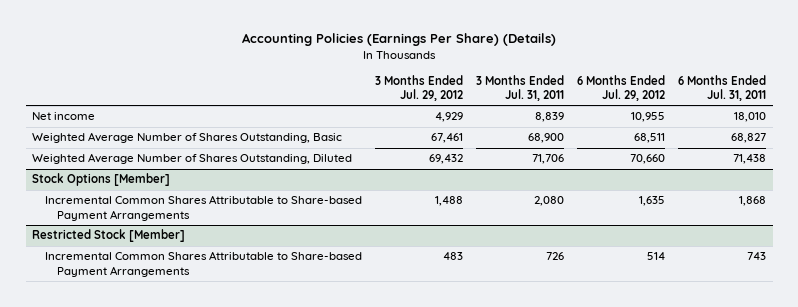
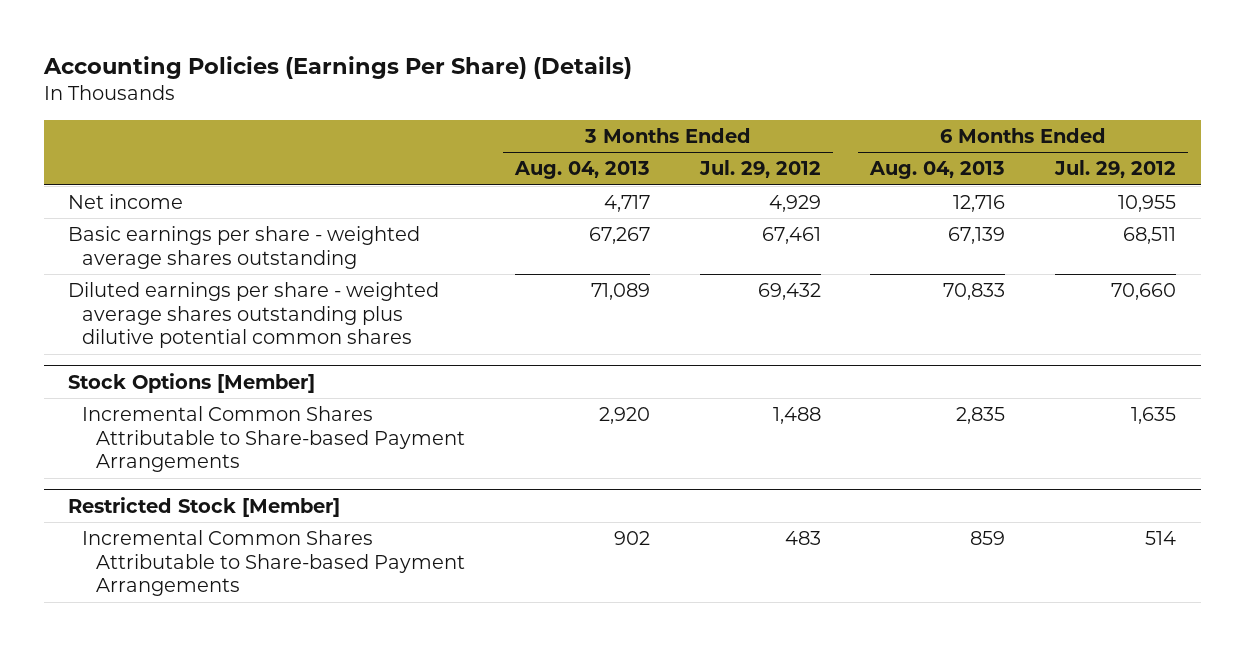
[475,74,564,101] 3 Months Ended Jul. 31, 2011 -> none
[678,74,767,101] 6 Months Ended Jul. 31, 2011 -> none
none -> [514,161,651,180] Aug. 04, 2013
none -> [869,161,1006,180] Aug. 04, 2013
[32,132,343,144] Weighted Average Number of Shares Outstanding, Basic -> [68,226,421,269] Basic earnings per share - weighted average shares outstanding
[32,153,353,165] Weighted Average Number of Shares Outstanding, Diluted -> [68,282,440,349] Diluted earnings per share - weighted average shares outstanding plus dilutive potential common shares

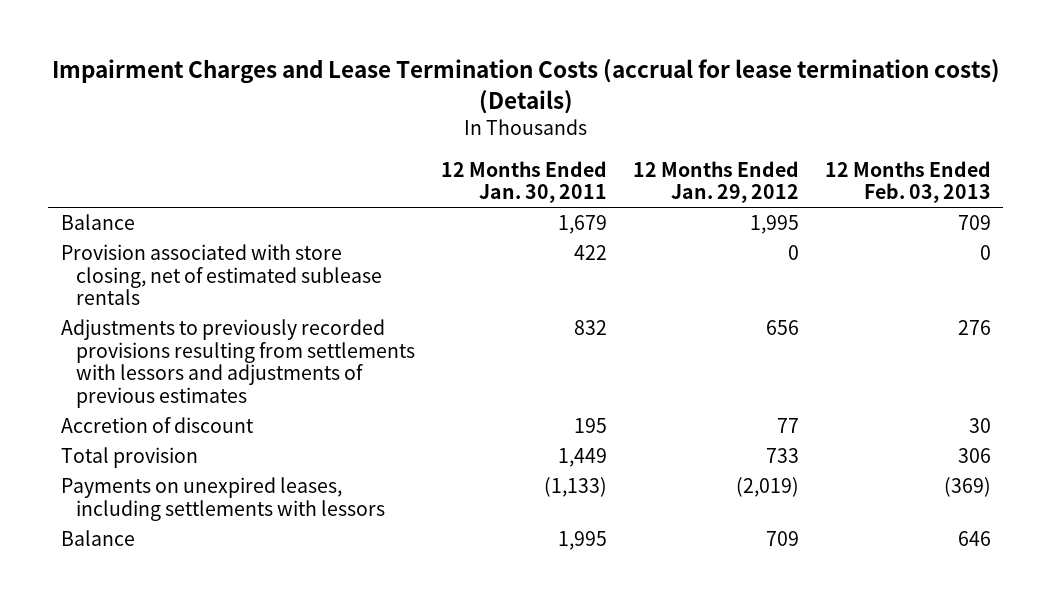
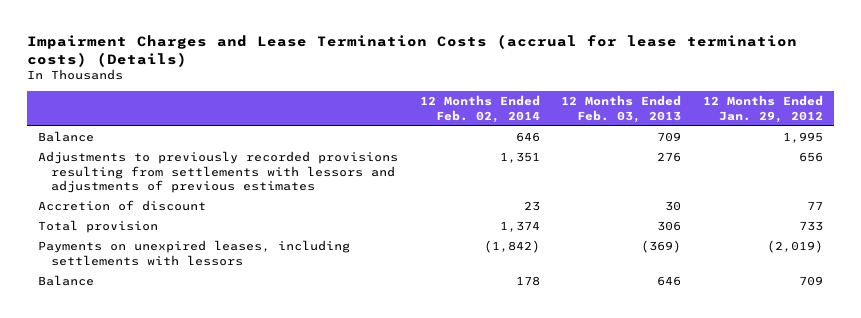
[441,160,608,204] 12 Months Ended Jan. 30, 2011 -> none
none -> [419,95,540,123] 12 Months Ended Feb. 02, 2014
[60,244,383,306] Provision associated with store closing, net of estimated sublease rentals -> none

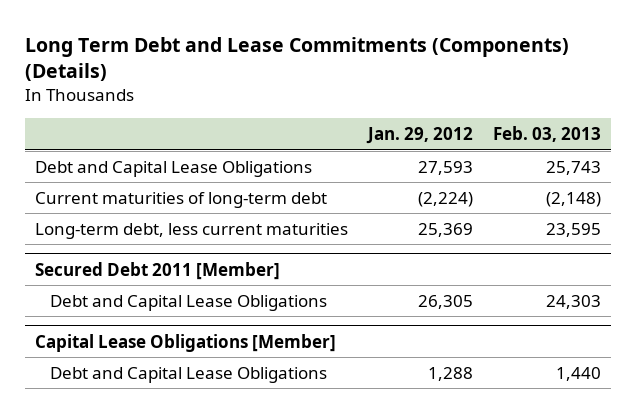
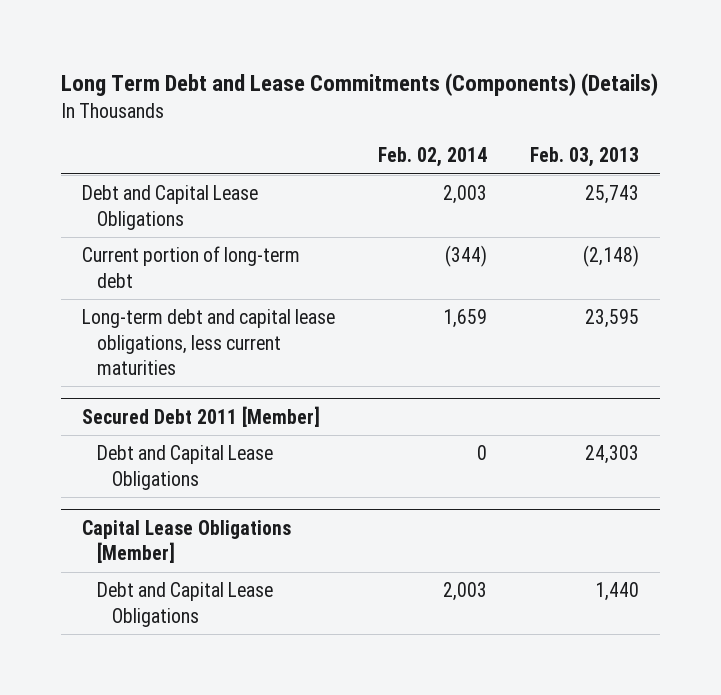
[366,127,474,145] Jan. 29, 2012 -> none
none -> [378,147,488,168] Feb. 02, 2014
[35,191,328,208] Current maturities of long-term debt -> [82,246,301,288] Current portion of long-term debt
[35,222,349,239] Long-term debt, less current maturities -> [82,309,336,375] Long-term debt and capital lease obligations, less current maturities

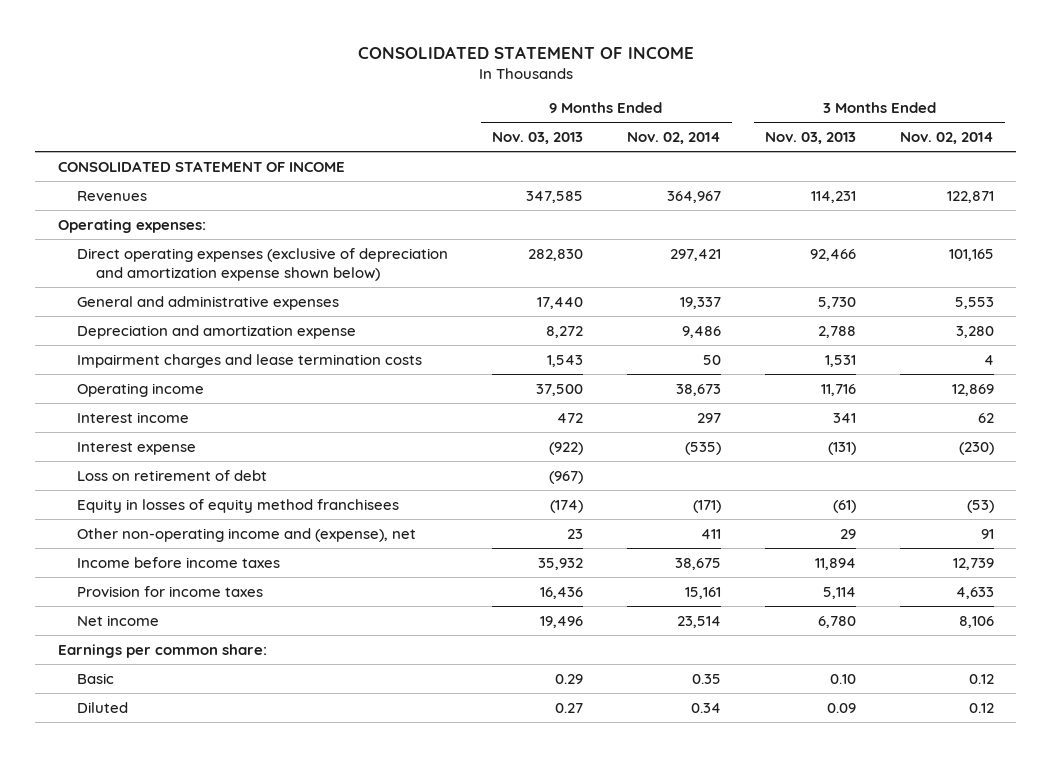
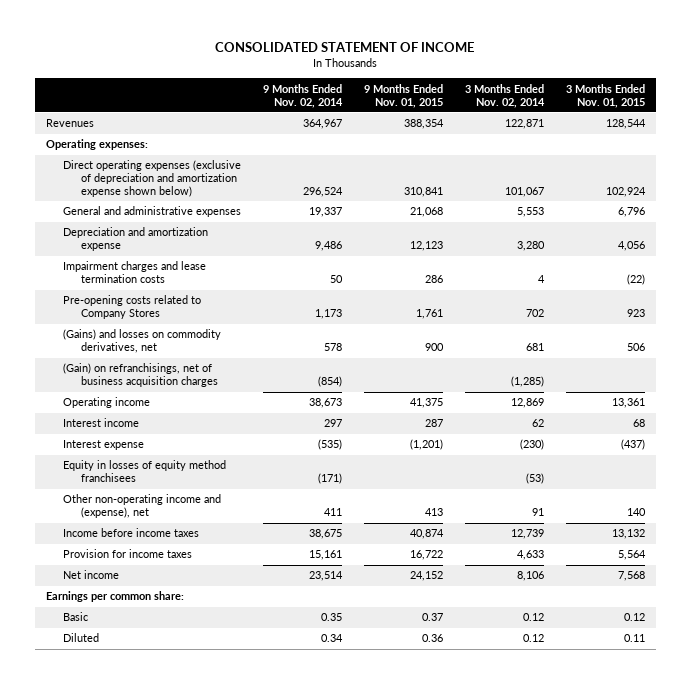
[491,132,583,145] Nov. 03, 2013 -> none
[765,132,857,145] Nov. 03, 2013 -> none
none -> [364,83,444,108] 9 Months Ended Nov. 01, 2015
none -> [566,83,646,108] 3 Months Ended Nov. 01, 2015
[57,160,345,172] CONSOLIDATED STATEMENT OF INCOME -> none
[670,248,722,261] 297,421 -> [303,187,344,198] 296,524
[949,248,995,261] 101,165 -> [505,187,545,198] 101,067
none -> [63,295,202,320] Pre-opening costs related to Company Stores
none -> [63,329,222,354] (Gains) and losses on commodity derivatives, net
none -> [63,363,218,388] (Gain) on refranchisings, net of business acquisition charges
[76,469,267,481] Loss on retirement of debt -> none

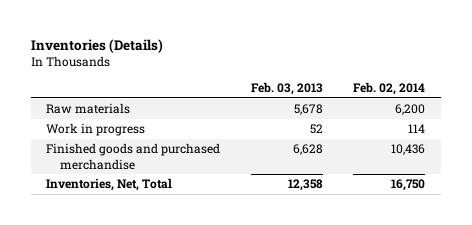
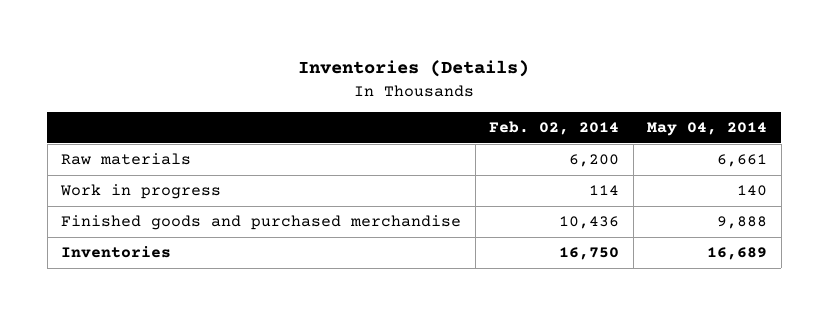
[250,81,323,95] Feb. 03, 2013 -> none
none -> [647,122,768,137] May 04, 2014
[46,178,173,192] Inventories, Net, Total -> [61,246,172,259] Inventories

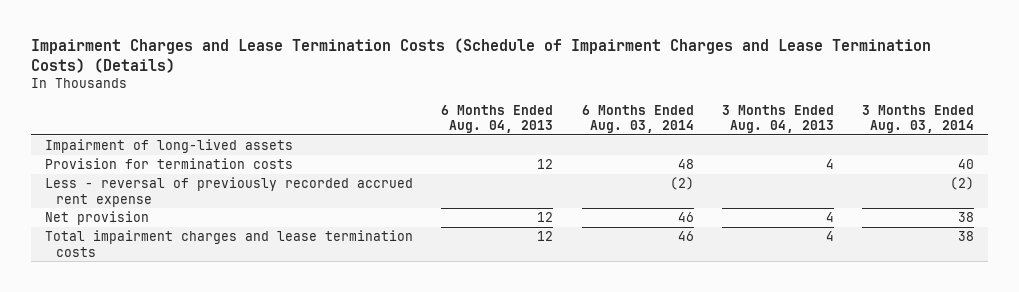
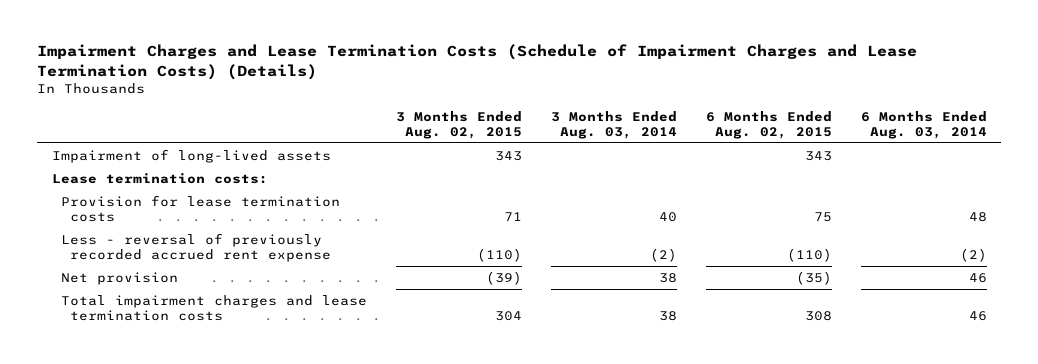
[441,104,554,134] 6 Months Ended Aug. 04, 2013 -> none
[721,104,834,134] 3 Months Ended Aug. 04, 2013 -> none
none -> [395,110,522,139] 3 Months Ended Aug. 02, 2015
none -> [705,110,832,139] 6 Months Ended Aug. 02, 2015
none -> [51,172,268,184] Lease termination costs:
[45,158,294,170] Provision for termination costs -> [60,194,340,222] Provision for lease termination costs

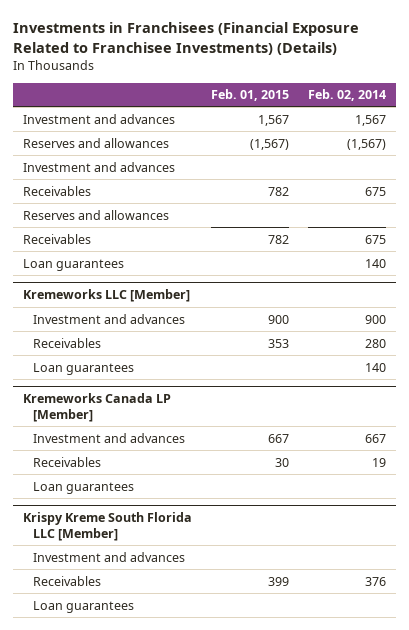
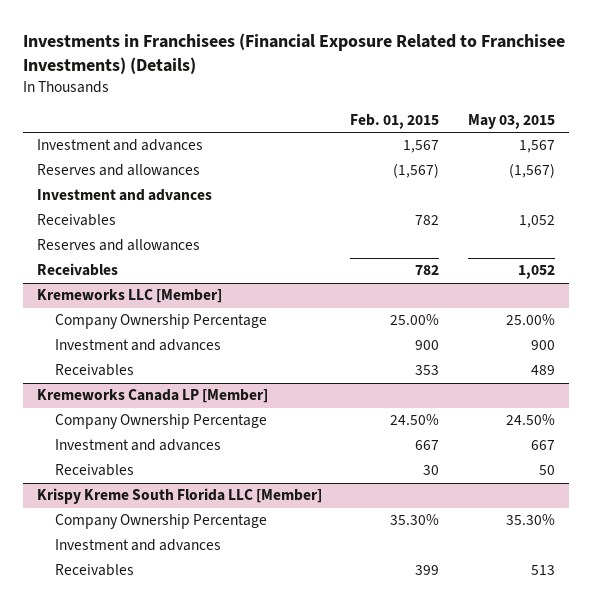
[308,89,387,102] Feb. 02, 2014 -> none
none -> [468,114,556,130] May 03, 2015
[23,258,125,271] Loan guarantees -> none
none -> [54,314,267,330] Company Ownership Percentage
[33,362,135,375] Loan guarantees -> none
none -> [54,414,267,430] Company Ownership Percentage
[33,481,135,494] Loan guarantees -> none
none -> [54,514,267,530] Company Ownership Percentage
[33,600,135,613] Loan guarantees -> none

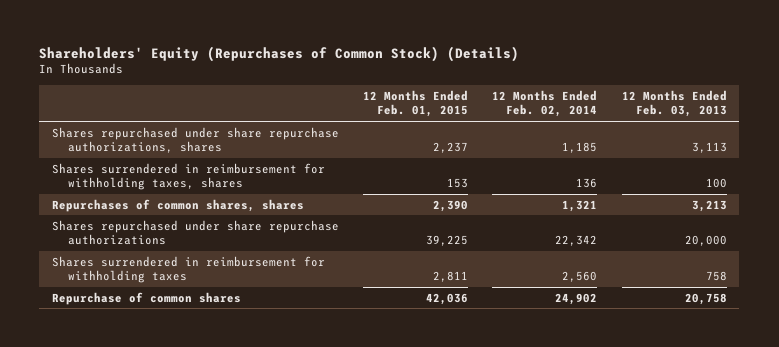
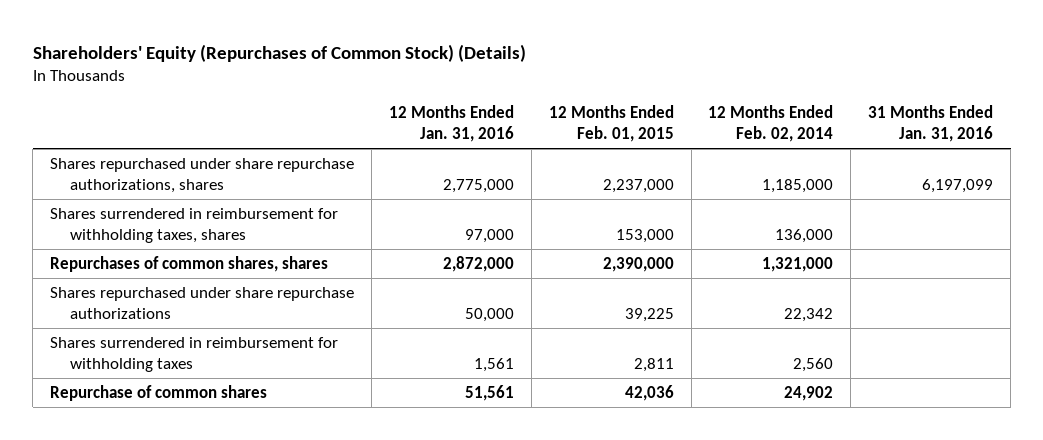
[621,89,727,118] 12 Months Ended Feb. 03, 2013 -> none
none -> [389,105,515,143] 12 Months Ended Jan. 31, 2016
none -> [868,105,994,143] 31 Months Ended Jan. 31, 2016
[433,142,469,154] 2,237 -> [602,178,674,193] 2,237,000
[562,142,598,154] 1,185 -> [762,178,834,193] 1,185,000
[447,178,469,189] 153 -> [615,228,674,243] 153,000
[576,178,598,189] 136 -> [775,228,834,243] 136,000
[433,199,469,212] 2,390 -> [602,256,674,272] 2,390,000
[562,199,598,212] 1,321 -> [762,256,834,272] 1,321,000

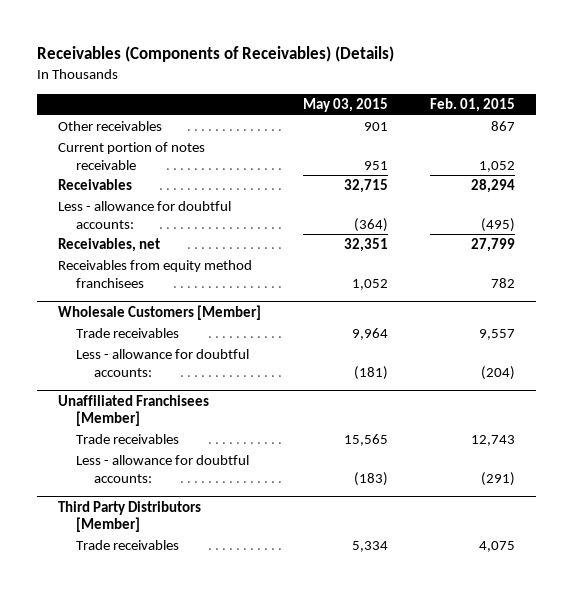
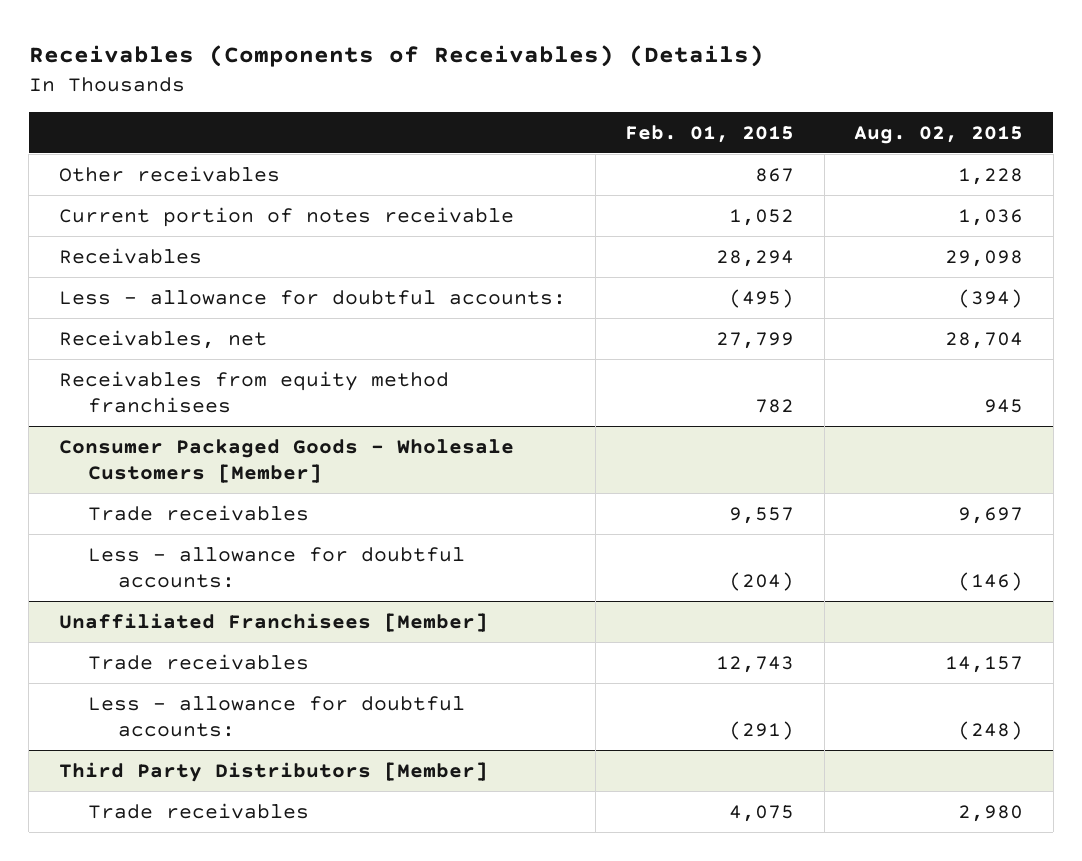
[302,98,388,113] May 03, 2015 -> none
none -> [854,125,1024,144] Aug. 02, 2015
[57,304,261,320] Wholesale Customers [Member] -> [58,438,514,483] Consumer Packaged Goods - Wholesale Customers [Member]

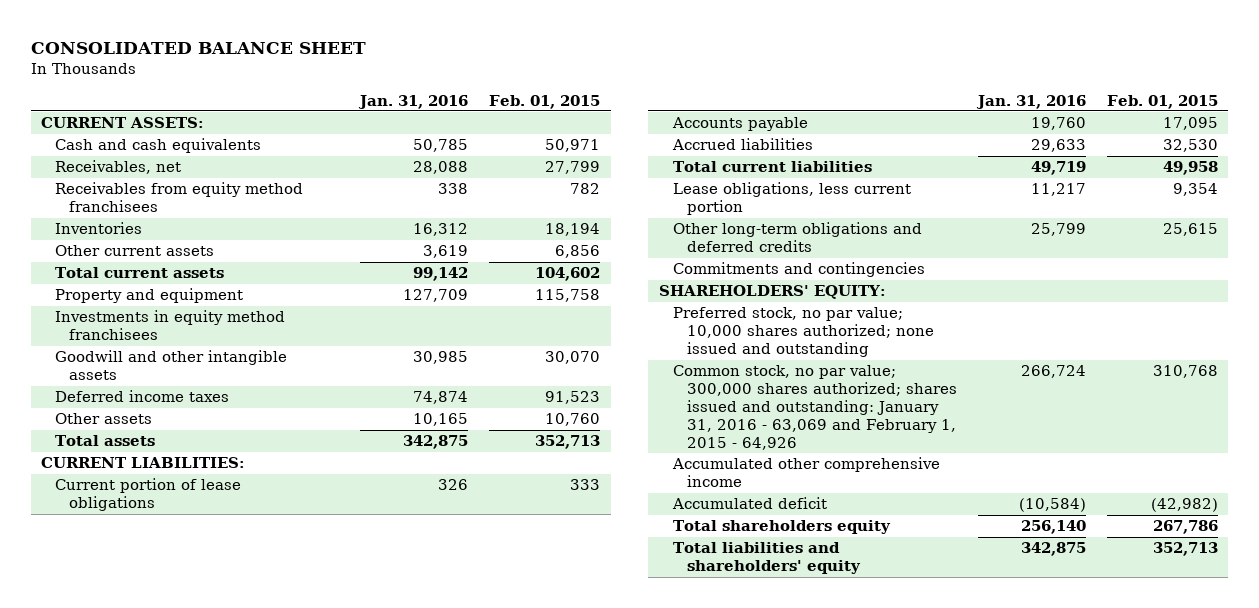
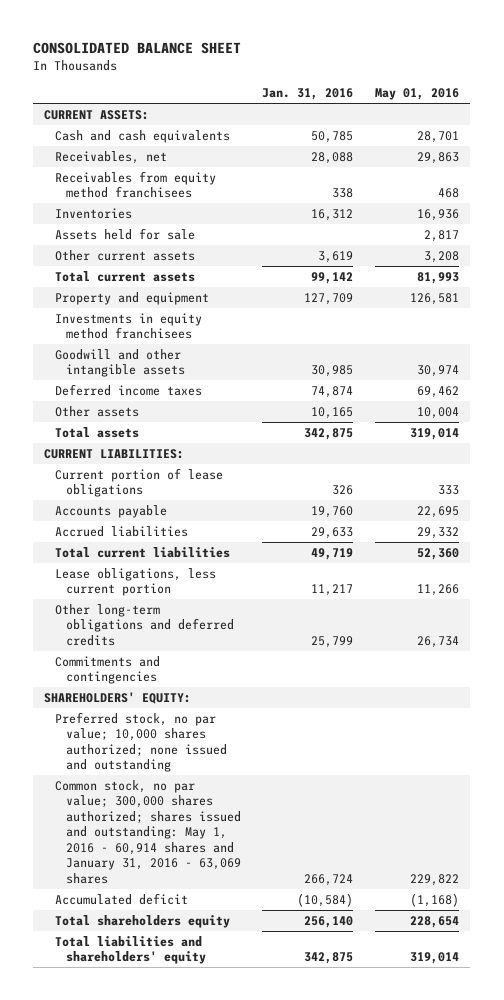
[489,94,601,109] Feb. 01, 2015 -> none
none -> [375,88,460,101] May 01, 2016
none -> [54,227,195,240] Assets held for sale
[671,457,940,488] Accumulated other comprehensive income -> none
[672,365,957,450] Common stock, no par value; 300,000 shares authorized; shares issued and outstanding: January 31, 2016 - 63,069 and February 1, 2015 - 64,926 -> [54,779,241,884] Common stock, no par value; 300,000 shares authorized; shares issued and outstanding: May 1, 2016 - 60,914 shares and January 31, 2016 - 63,069 shares

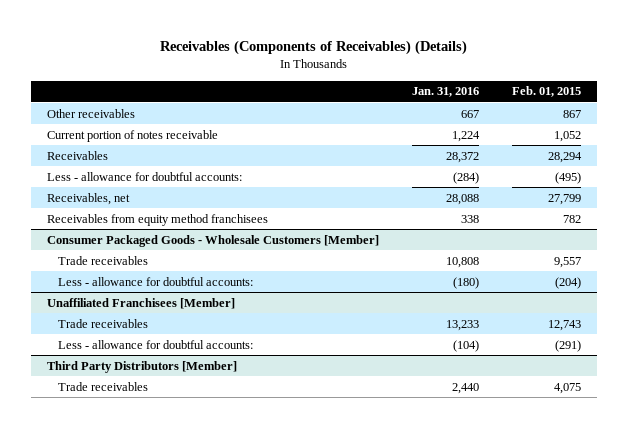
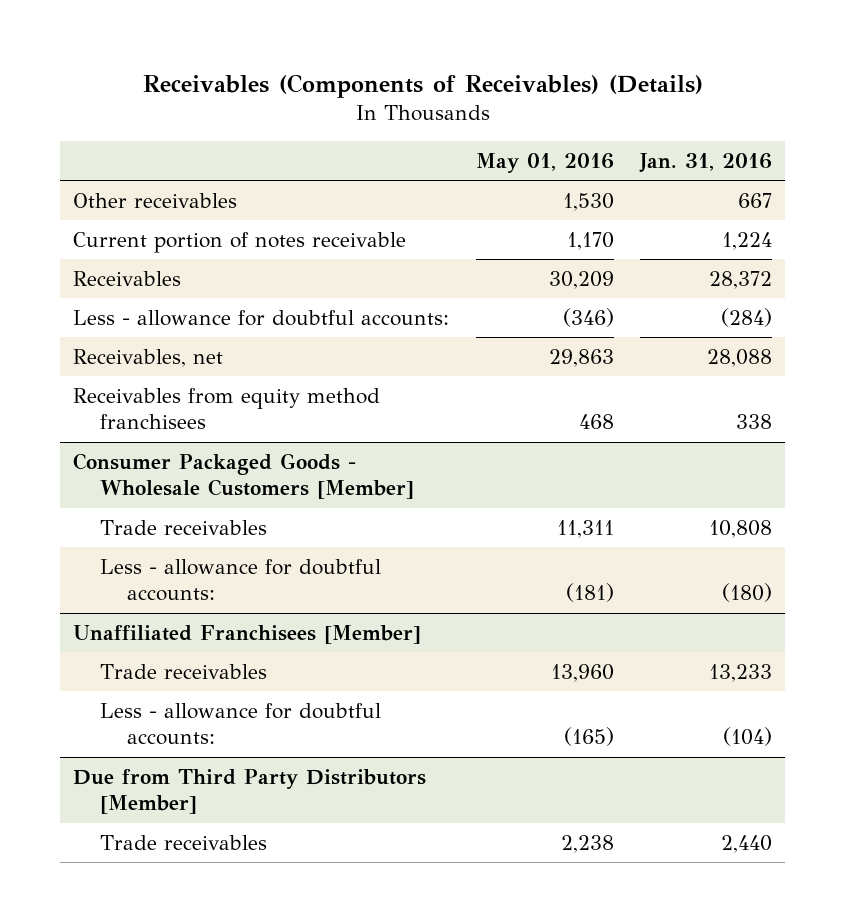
[511,86,581,98] Feb. 01, 2015 -> none
none -> [475,152,614,173] May 01, 2016
[47,360,238,373] Third Party Distributors [Member] -> [73,768,427,815] Due from Third Party Distributors [Member]

